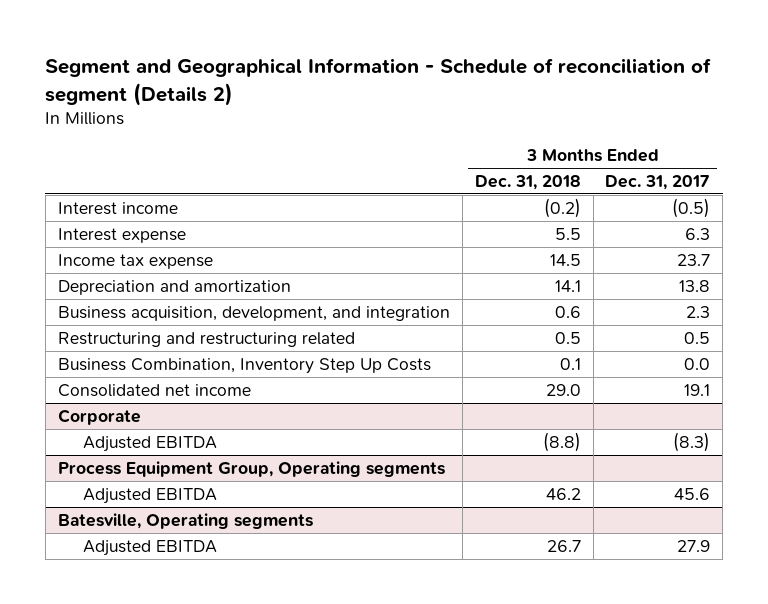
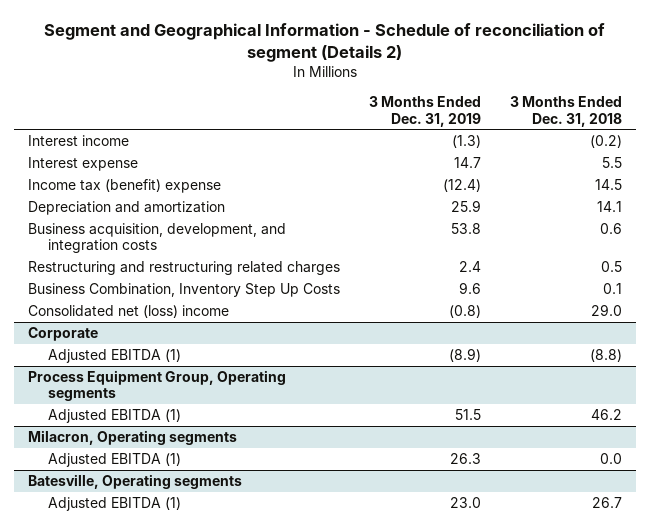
[605,175,711,191] Dec. 31, 2017 -> none
none -> [369,96,482,127] 3 Months Ended Dec. 31, 2019
[57,253,213,269] Income tax expense -> [28,178,222,193] Income tax (benefit) expense
[57,305,450,321] Business acquisition, development, and integration -> [28,222,287,254] Business acquisition, development, and integration costs
[57,331,355,347] Restructuring and restructuring related -> [28,260,341,275] Restructuring and restructuring related charges
[57,383,251,397] Consolidated net income -> [28,304,230,318] Consolidated net (loss) income
[83,435,218,452] Adjusted EBITDA -> [48,348,182,363] Adjusted EBITDA (1)
[83,487,218,504] Adjusted EBITDA -> [48,408,182,423] Adjusted EBITDA (1)
none -> [28,429,238,445] Milacron, Operating segments
none -> [48,452,182,467] Adjusted EBITDA (1)
[83,539,218,556] Adjusted EBITDA -> [48,496,182,511] Adjusted EBITDA (1)

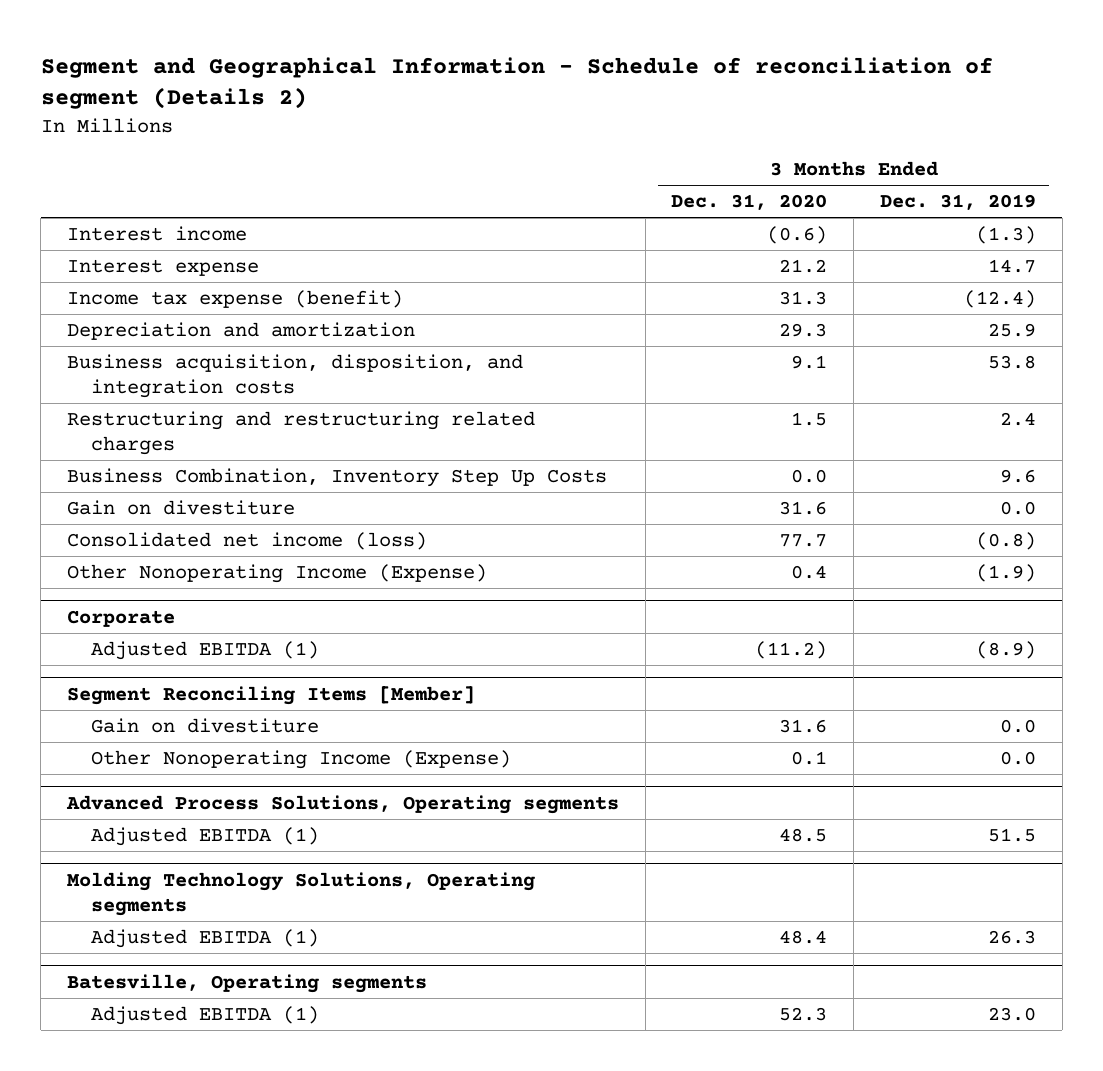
[509,96,622,127] 3 Months Ended Dec. 31, 2018 -> none
none -> [671,194,828,211] Dec. 31, 2020
[28,178,222,193] Income tax (benefit) expense -> [66,290,403,309] Income tax expense (benefit)
[28,222,287,254] Business acquisition, development, and integration costs -> [66,354,523,399] Business acquisition, disposition, and integration costs
none -> [66,500,295,516] Gain on divestiture
[28,304,230,318] Consolidated net (loss) income -> [66,532,427,551] Consolidated net income (loss)
none -> [66,564,487,584] Other Nonoperating Income (Expense)
[28,369,287,402] Process Equipment Group, Operating segments -> none
none -> [66,685,475,705] Segment Reconciling Items [Member]
none -> [90,718,319,734] Gain on divestiture
none -> [90,750,511,770] Other Nonoperating Income (Expense)
none -> [65,794,619,814] Advanced Process Solutions, Operating segments
[28,429,238,445] Milacron, Operating segments -> none
none -> [66,871,535,916] Molding Technology Solutions, Operating segments

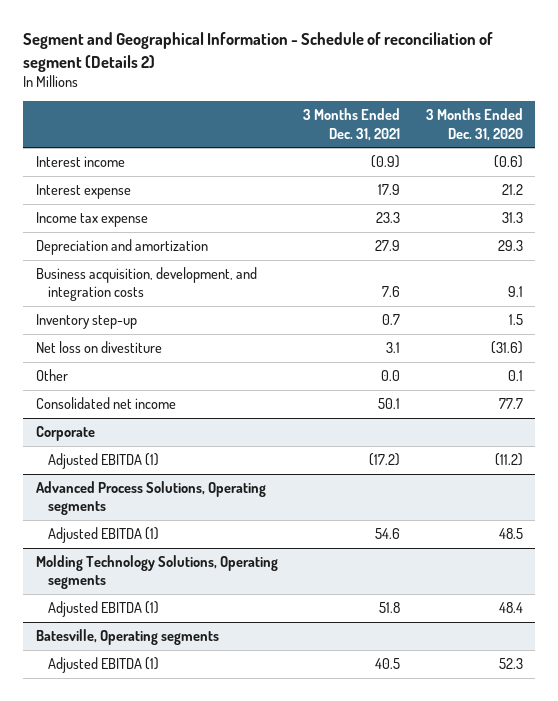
[879,194,1036,211] Dec. 31, 2019 -> none
none -> [303,108,401,141] 3 Months Ended Dec. 31, 2021
[66,290,403,309] Income tax expense (benefit) -> [35,212,148,228] Income tax expense
[66,468,607,488] Business Combination, Inventory Step Up Costs -> none
[66,500,295,516] Gain on divestiture -> none
[66,564,487,584] Other Nonoperating Income (Expense) -> none
[66,354,523,399] Business acquisition, disposition, and integration costs -> [35,267,257,302] Business acquisition, development, and integration costs
[66,411,535,456] Restructuring and restructuring related charges -> [35,314,137,330] Inventory step-up
none -> [35,341,162,354] Net loss on divestiture
none -> [35,369,68,382] Other
[66,532,427,551] Consolidated net income (loss) -> [35,397,176,410] Consolidated net income
[66,685,475,705] Segment Reconciling Items [Member] -> none
[90,718,319,734] Gain on divestiture -> none
[90,750,511,770] Other Nonoperating Income (Expense) -> none

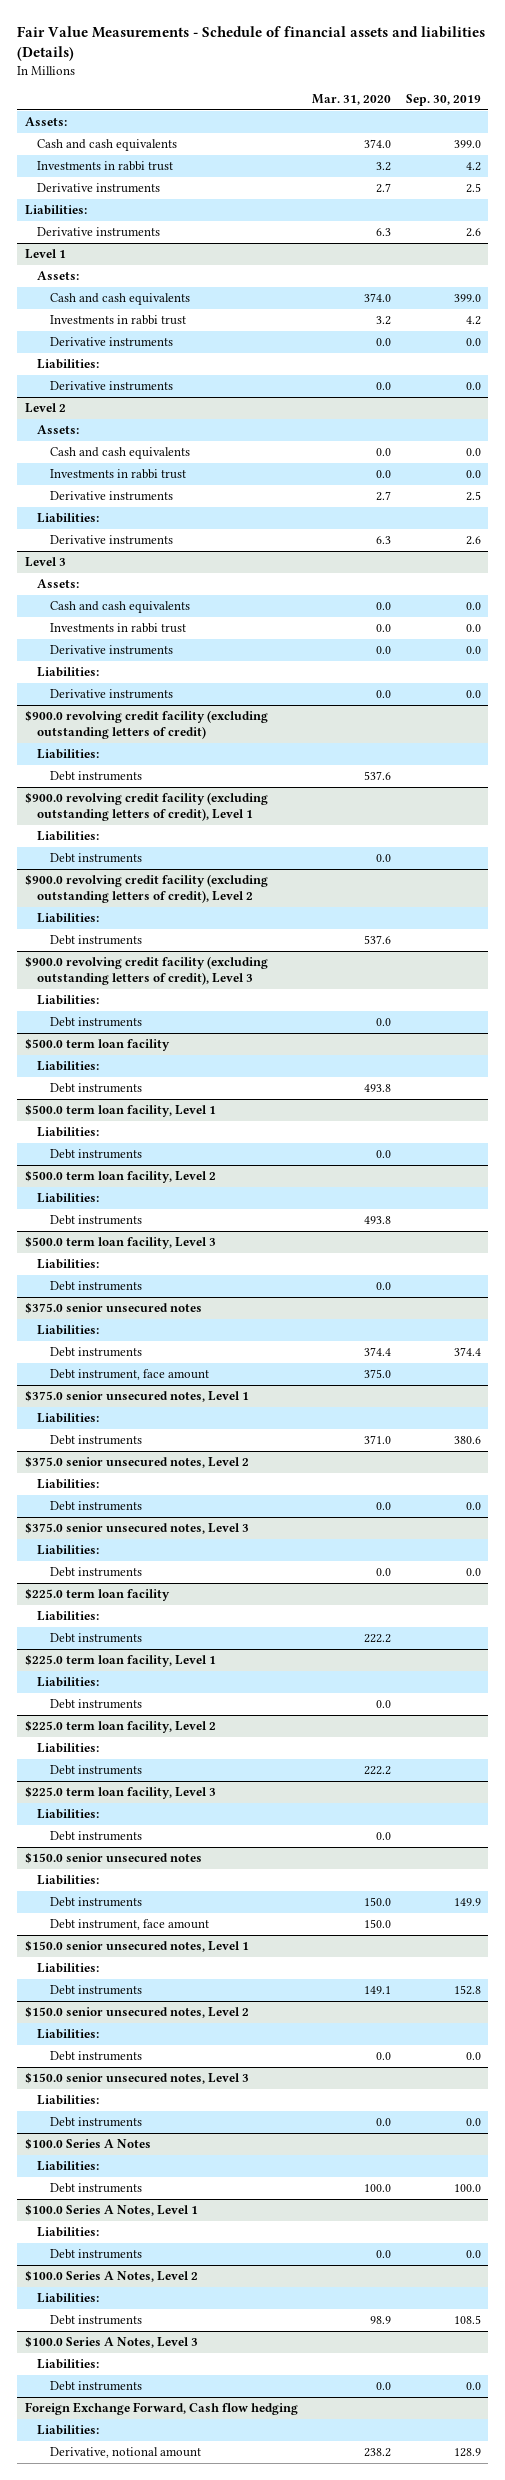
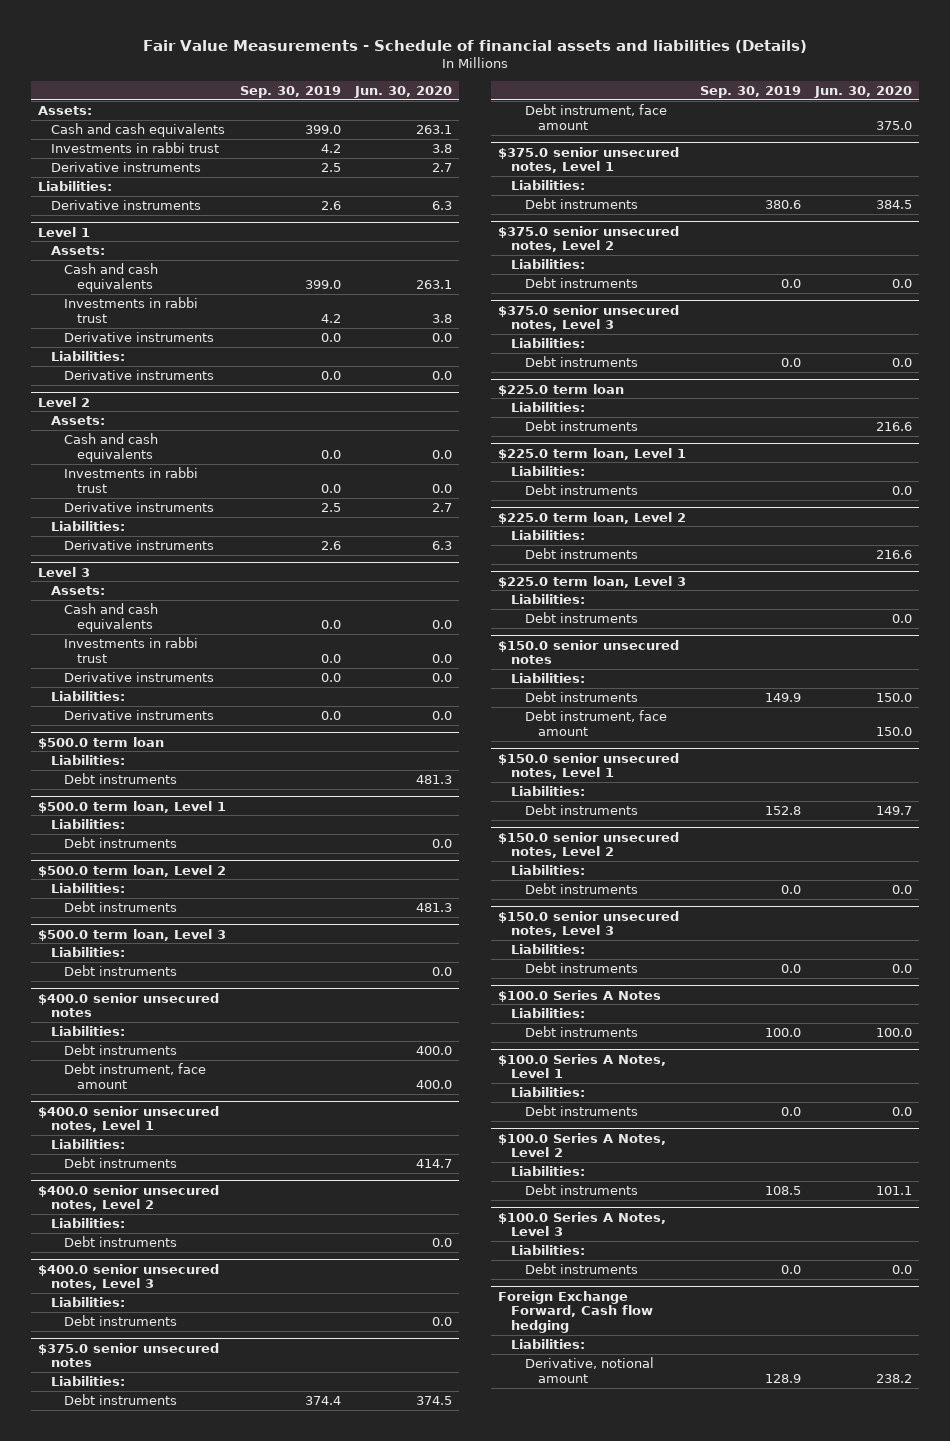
[312,93,392,105] Mar. 31, 2020 -> none
none -> [353,86,452,99] Jun. 30, 2020
[24,710,268,739] $900.0 revolving credit facility (excluding outstanding letters of credit) -> none
none -> [37,736,164,749] $500.0 term loan
[24,792,268,821] $900.0 revolving credit facility (excluding outstanding letters of credit), Level 1 -> none
none -> [37,800,226,813] $500.0 term loan, Level 1
[24,874,268,903] $900.0 revolving credit facility (excluding outstanding letters of credit), Level 2 -> none
none -> [37,864,226,877] $500.0 term loan, Level 2
[24,956,268,985] $900.0 revolving credit facility (excluding outstanding letters of credit), Level 3 -> none
none -> [37,928,226,941] $500.0 term loan, Level 3
[24,1038,170,1052] $500.0 term loan facility -> none
none -> [37,992,219,1018] $400.0 senior unsecured notes
[24,1104,216,1118] $500.0 term loan facility, Level 1 -> none
none -> [64,1063,207,1090] Debt instrument, face amount
none -> [37,1105,219,1133] $400.0 senior unsecured notes, Level 1
[24,1170,216,1184] $500.0 term loan facility, Level 2 -> none
none -> [37,1184,219,1212] $400.0 senior unsecured notes, Level 2
[24,1236,216,1250] $500.0 term loan facility, Level 3 -> none
none -> [37,1263,219,1291] $400.0 senior unsecured notes, Level 3
[24,1588,170,1602] $225.0 term loan facility -> [498,383,625,396] $225.0 term loan
[24,1654,216,1668] $225.0 term loan facility, Level 1 -> [498,447,687,460] $225.0 term loan, Level 1
[24,1720,216,1734] $225.0 term loan facility, Level 2 -> [498,511,687,524] $225.0 term loan, Level 2
[24,1786,216,1800] $225.0 term loan facility, Level 3 -> [498,575,687,588] $225.0 term loan, Level 3

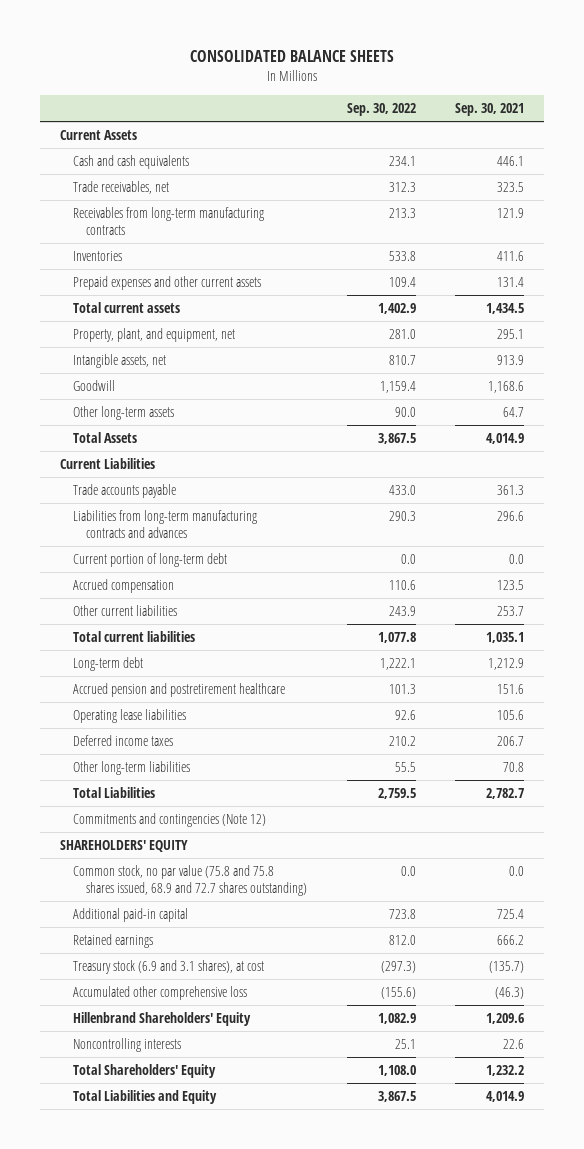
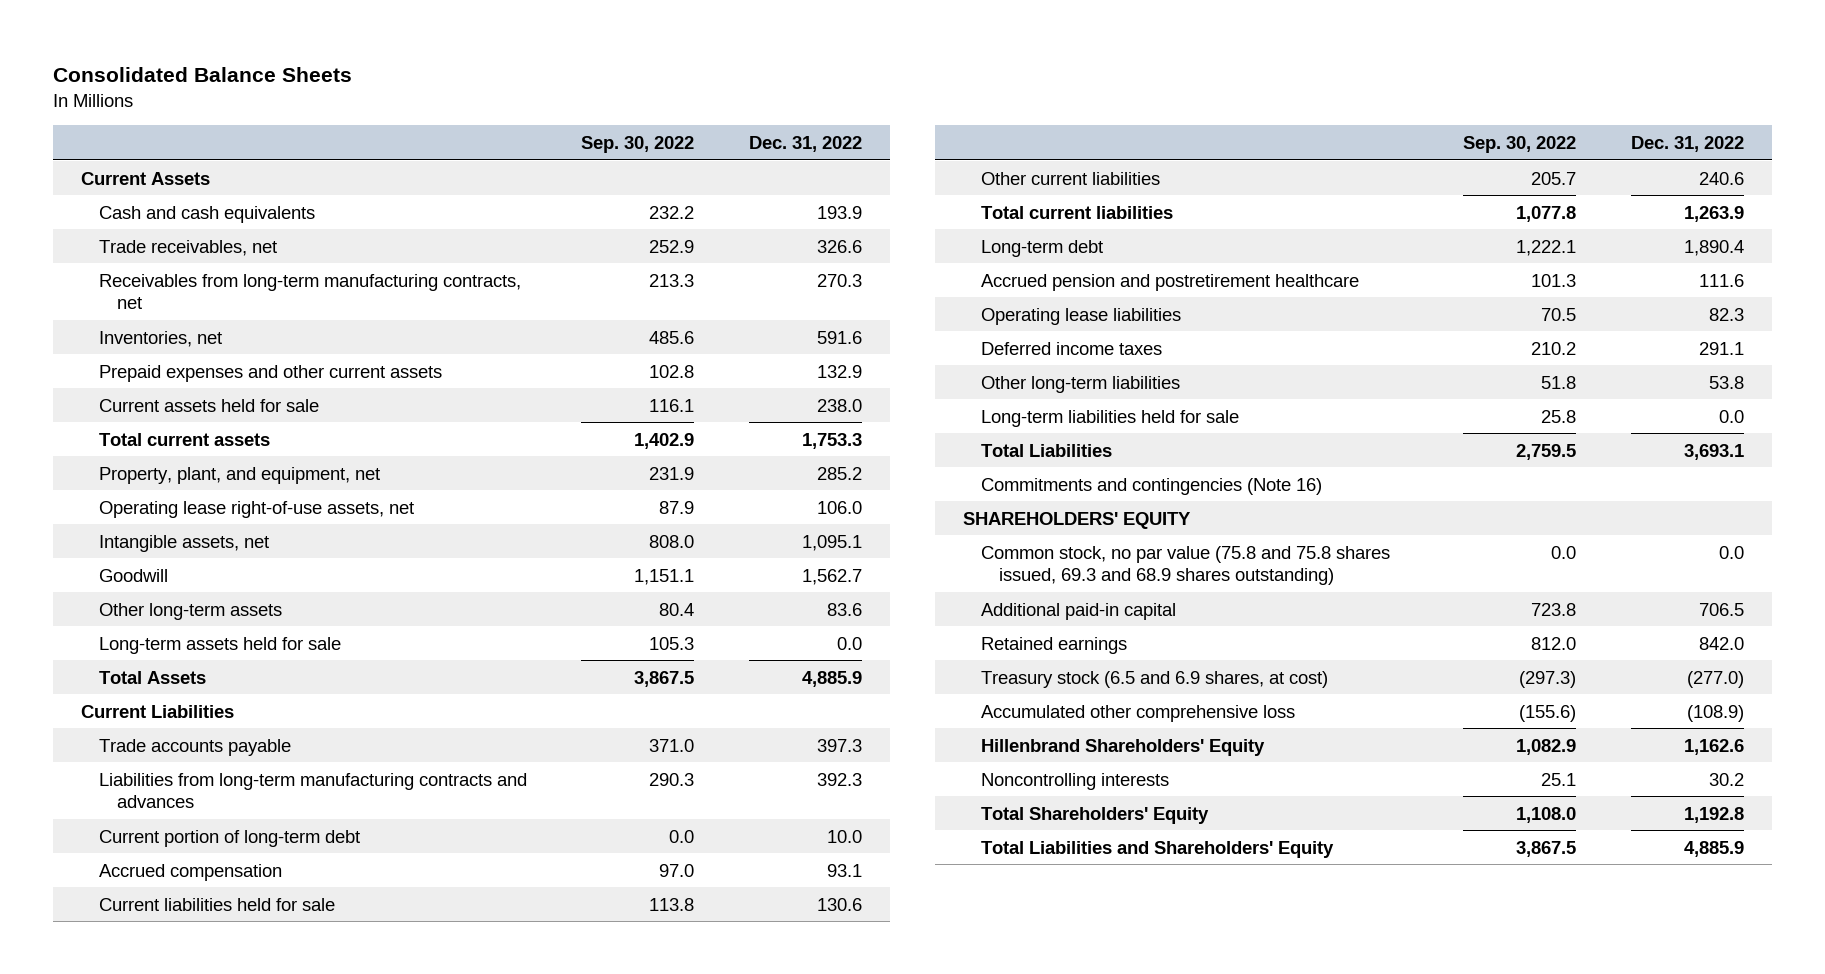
[189,49,394,62] CONSOLIDATED BALANCE SHEETS -> [53,66,353,82] Consolidated Balance Sheets
[455,103,525,117] Sep. 30, 2021 -> none
none -> [749,135,863,152] Dec. 31, 2022
[388,156,416,167] 234.1 -> [649,205,695,219] 232.2
[388,182,416,193] 312.3 -> [649,239,695,253] 252.9
[72,207,264,236] Receivables from long-term manufacturing contracts -> [98,273,521,310] Receivables from long-term manufacturing contracts, net
[72,251,122,262] Inventories -> [98,330,222,347] Inventories, net
[388,251,416,262] 533.8 -> [649,330,695,344] 485.6
[388,277,416,288] 109.4 -> [649,364,695,378] 102.8
none -> [98,398,319,412] Current assets held for sale
[388,329,416,340] 281.0 -> [649,466,695,480] 231.9
none -> [98,500,414,518] Operating lease right-of-use assets, net
[388,355,416,366] 810.7 -> [649,534,695,548] 808.0
[379,381,416,394] 1,159.4 -> [634,568,695,585] 1,151.1
[394,407,416,418] 90.0 -> [659,602,695,616] 80.4
none -> [98,636,341,654] Long-term assets held for sale
[388,485,416,496] 433.0 -> [649,738,695,752] 371.0
[388,580,416,591] 110.6 -> [659,863,695,877] 97.0
none -> [98,897,335,911] Current liabilities held for sale
[388,606,416,617] 243.9 -> [1531,171,1577,185] 205.7
[394,710,416,721] 92.6 -> [1541,307,1577,321] 70.5
[394,762,416,773] 55.5 -> [1541,375,1577,389] 51.8
none -> [980,409,1239,427] Long-term liabilities held for sale
[72,813,266,828] Commitments and contingencies (Note 12) -> [980,477,1322,495] Commitments and contingencies (Note 16)
[72,865,308,897] Common stock, no par value (75.8 and 75.8 shares issued, 68.9 and 72.7 shares outstanding) -> [980,545,1390,586] Common stock, no par value (75.8 and 75.8 shares issued, 69.3 and 68.9 shares outstanding)
[72,960,264,975] Treasury stock (6.9 and 3.1 shares), at cost -> [980,670,1328,688] Treasury stock (6.5 and 6.9 shares, at cost)
[72,1090,217,1105] Total Liabilities and Equity -> [980,840,1334,858] Total Liabilities and Shareholders' Equity

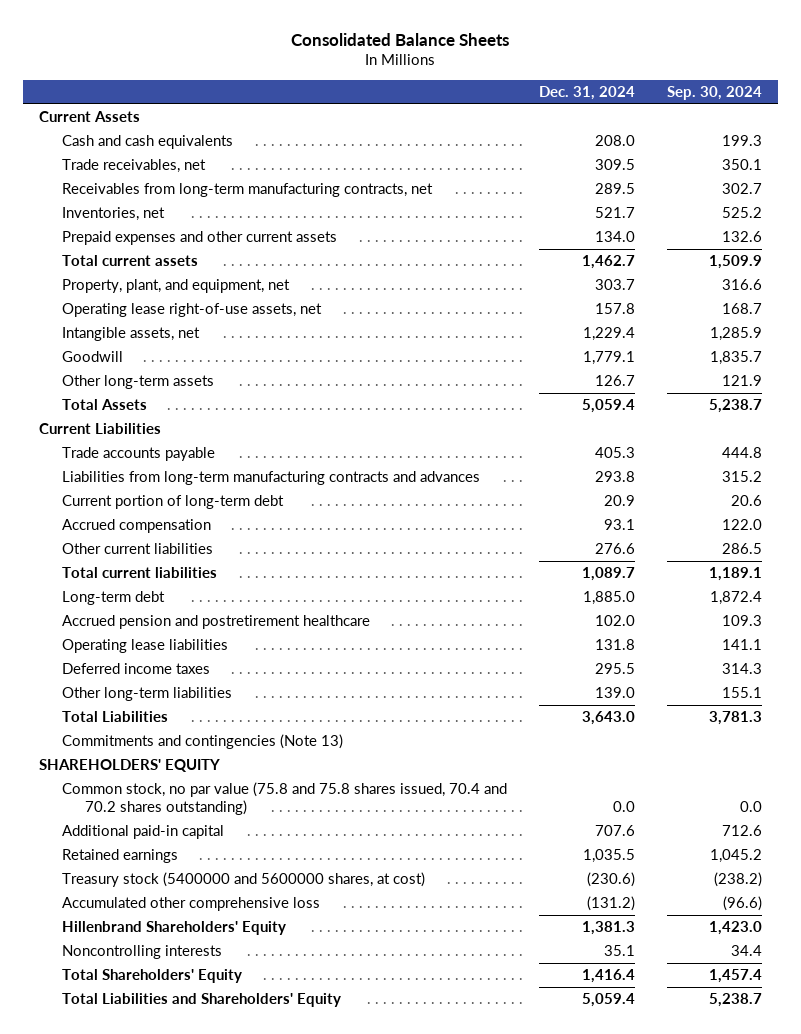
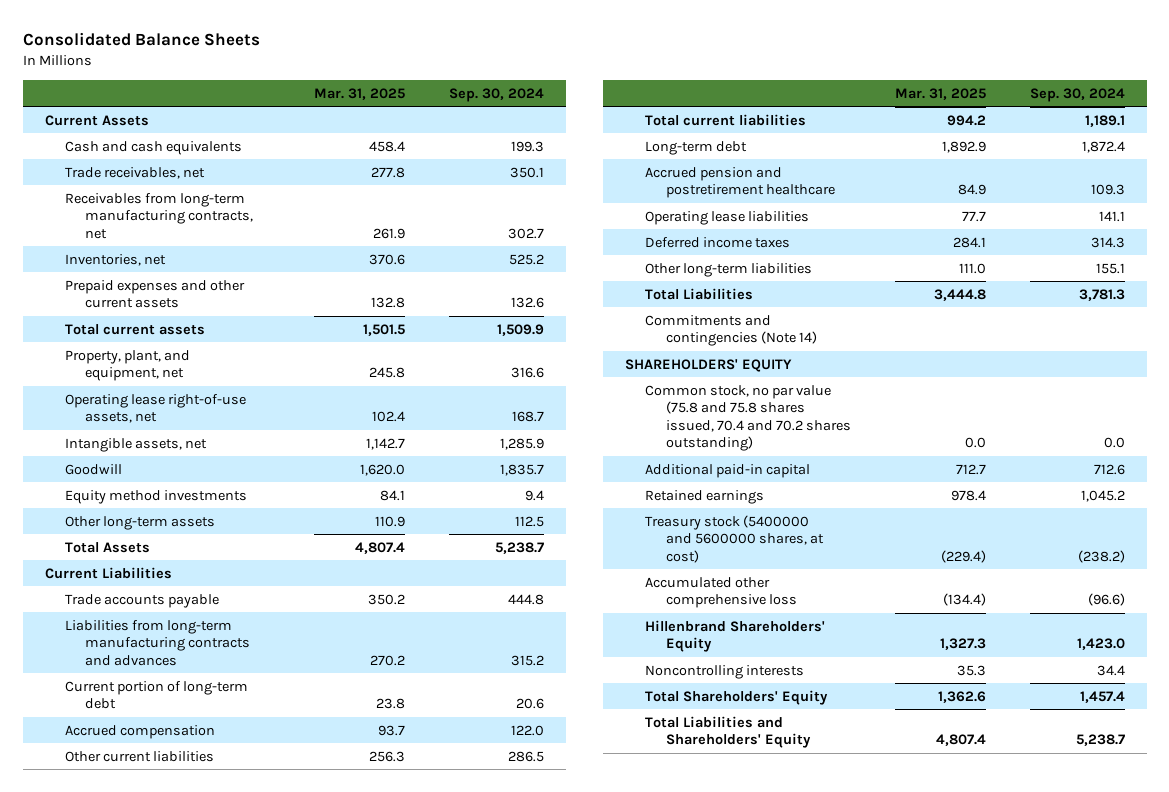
[538,86,635,101] Dec. 31, 2024 -> none
none -> [314,87,406,100] Mar. 31, 2025
none -> [64,489,247,504] Equity method investments
[721,375,762,387] 121.9 -> [515,515,545,527] 112.5
[62,734,344,750] Commitments and contingencies (Note 13) -> [645,314,817,347] Commitments and contingencies (Note 14)

